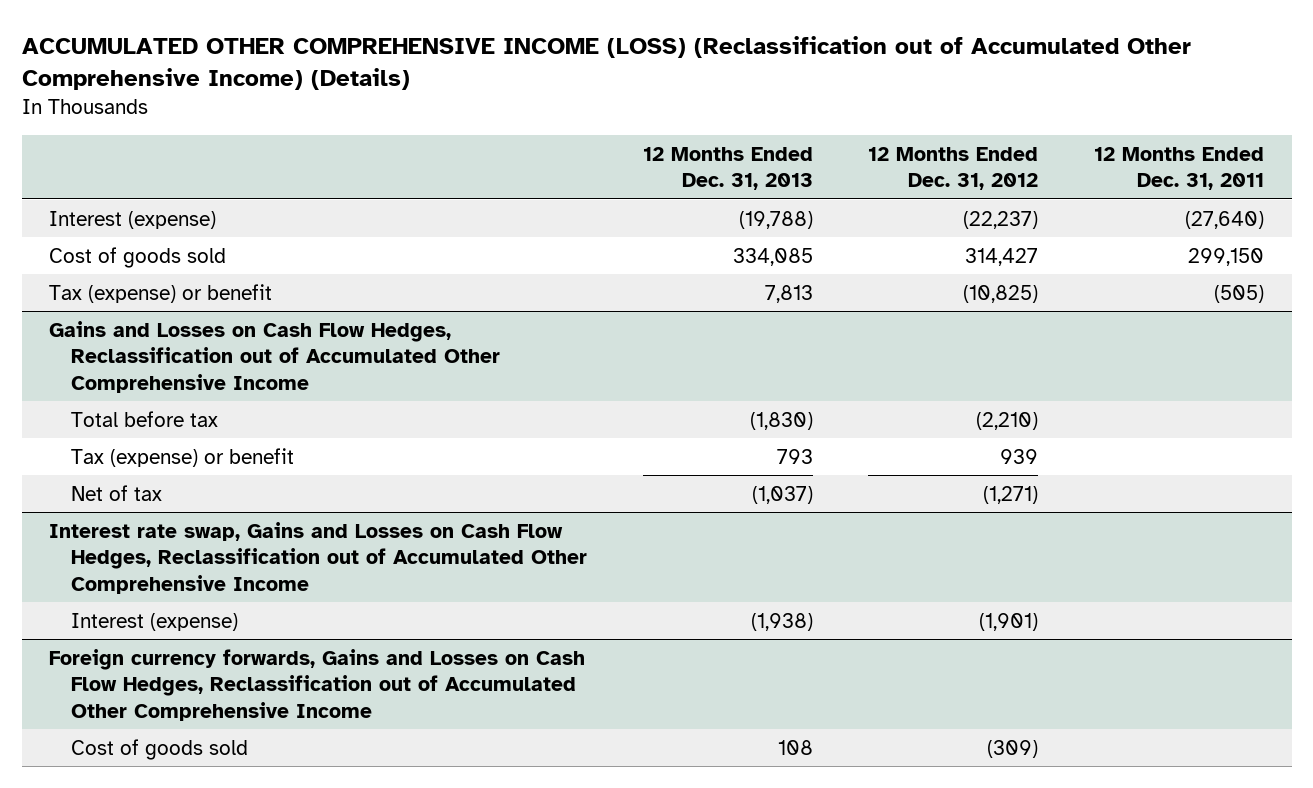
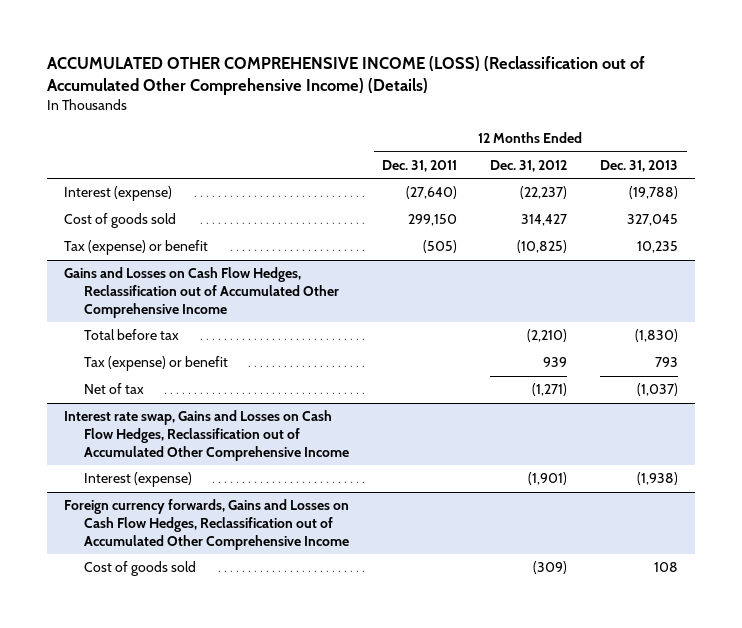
[732,247,813,266] 334,085 -> [627,214,679,227] 327,045
[764,284,813,303] 7,813 -> [637,241,679,254] 10,235

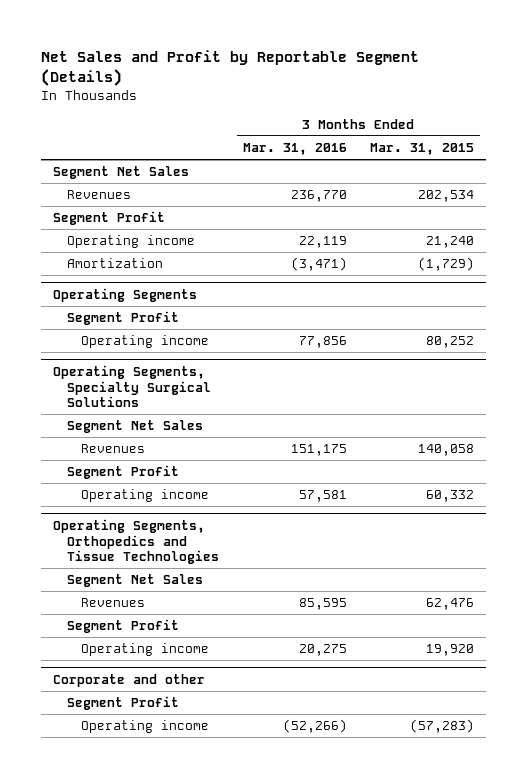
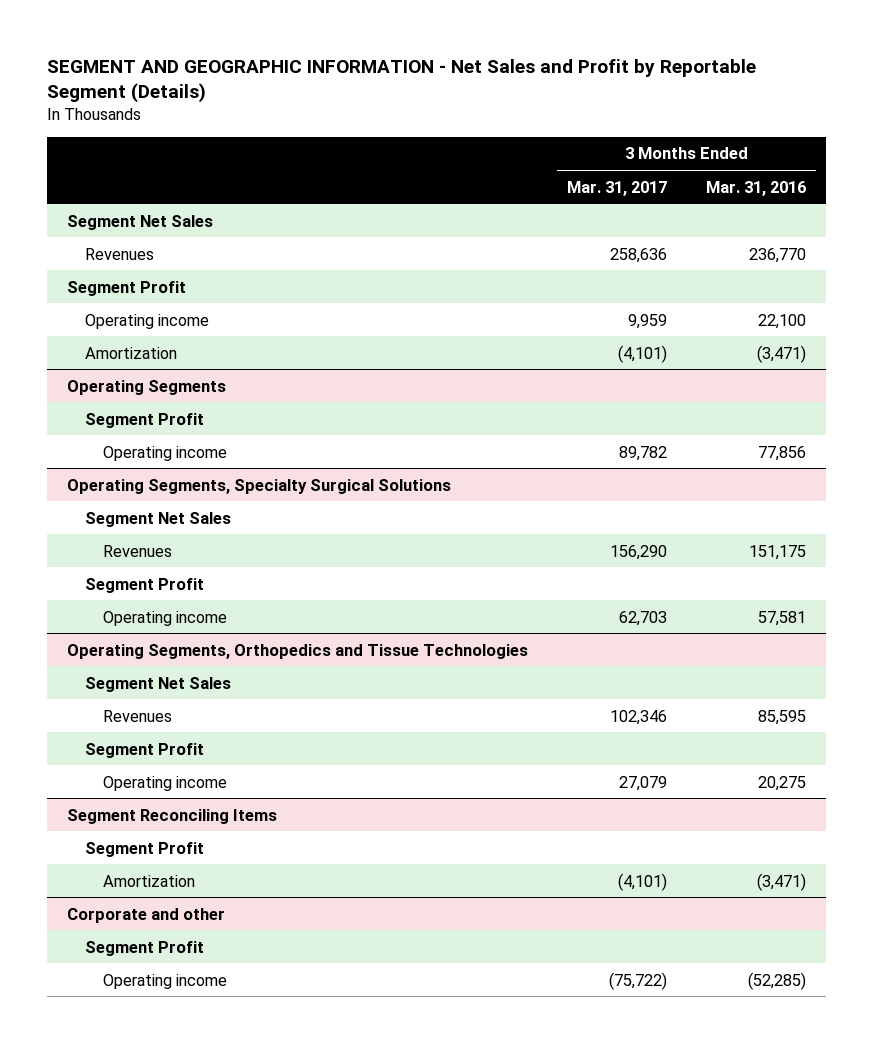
[41,49,420,86] Net Sales and Profit by Reportable Segment (Details) -> [46,58,756,104] SEGMENT AND GEOGRAPHIC INFORMATION - Net Sales and Profit by Reportable Segment (Details)
[370,143,475,156] Mar. 31, 2015 -> none
none -> [567,180,668,196] Mar. 31, 2017
[298,236,347,249] 22,119 -> [758,313,807,329] 22,100
none -> [66,808,277,824] Segment Reconciling Items
none -> [84,841,204,857] Segment Profit
none -> [103,874,196,887] Amortization
[282,719,347,734] (52,266) -> [748,971,807,990] (52,285)

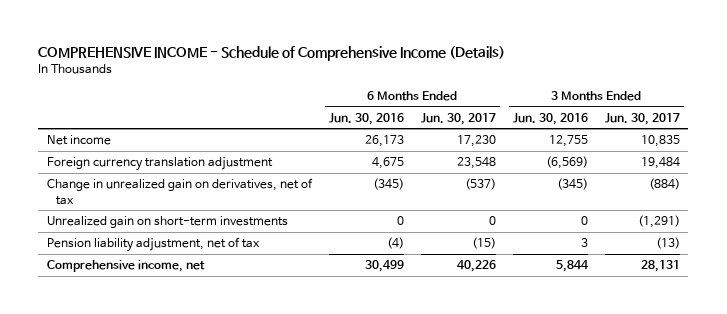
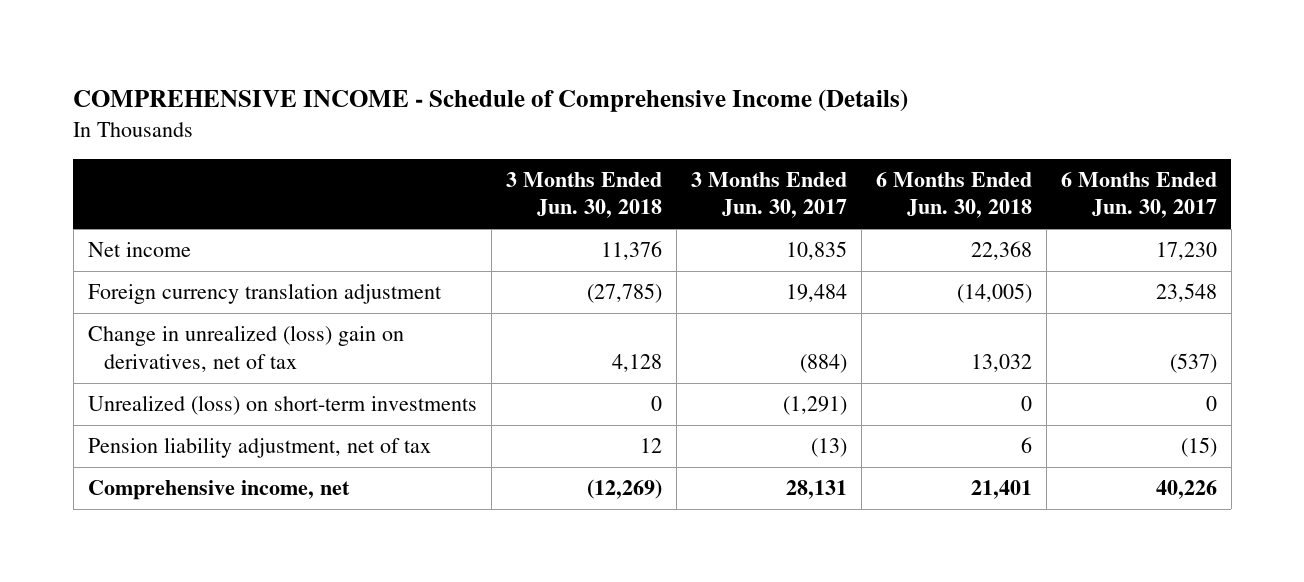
[328,112,404,125] Jun. 30, 2016 -> none
[512,112,588,125] Jun. 30, 2016 -> none
none -> [505,171,662,219] 3 Months Ended Jun. 30, 2018
none -> [875,171,1032,219] 6 Months Ended Jun. 30, 2018
[46,178,313,205] Change in unrealized gain on derivatives, net of tax -> [87,325,404,372] Change in unrealized (loss) gain on derivatives, net of tax
[46,216,288,229] Unrealized gain on short-term investments -> [87,395,477,416] Unrealized (loss) on short-term investments

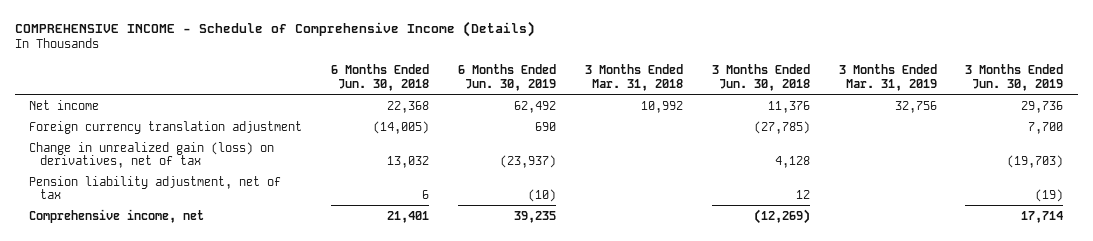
[690,171,847,219] 3 Months Ended Jun. 30, 2017 -> none
[1060,171,1217,219] 6 Months Ended Jun. 30, 2017 -> none
none -> [458,64,557,91] 6 Months Ended Jun. 30, 2019
none -> [584,64,683,91] 3 Months Ended Mar. 31, 2018
none -> [838,64,937,91] 3 Months Ended Mar. 31, 2019
none -> [965,64,1064,91] 3 Months Ended Jun. 30, 2019
[87,395,477,416] Unrealized (loss) on short-term investments -> none
[87,325,404,372] Change in unrealized (loss) gain on derivatives, net of tax -> [29,141,275,168] Change in unrealized gain (loss) on derivatives, net of tax

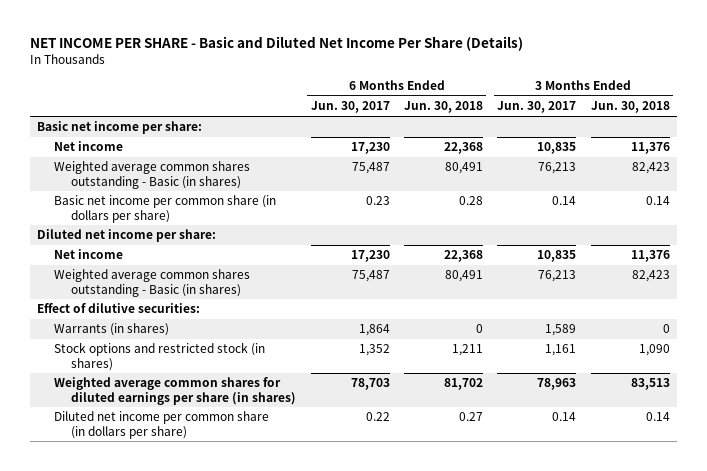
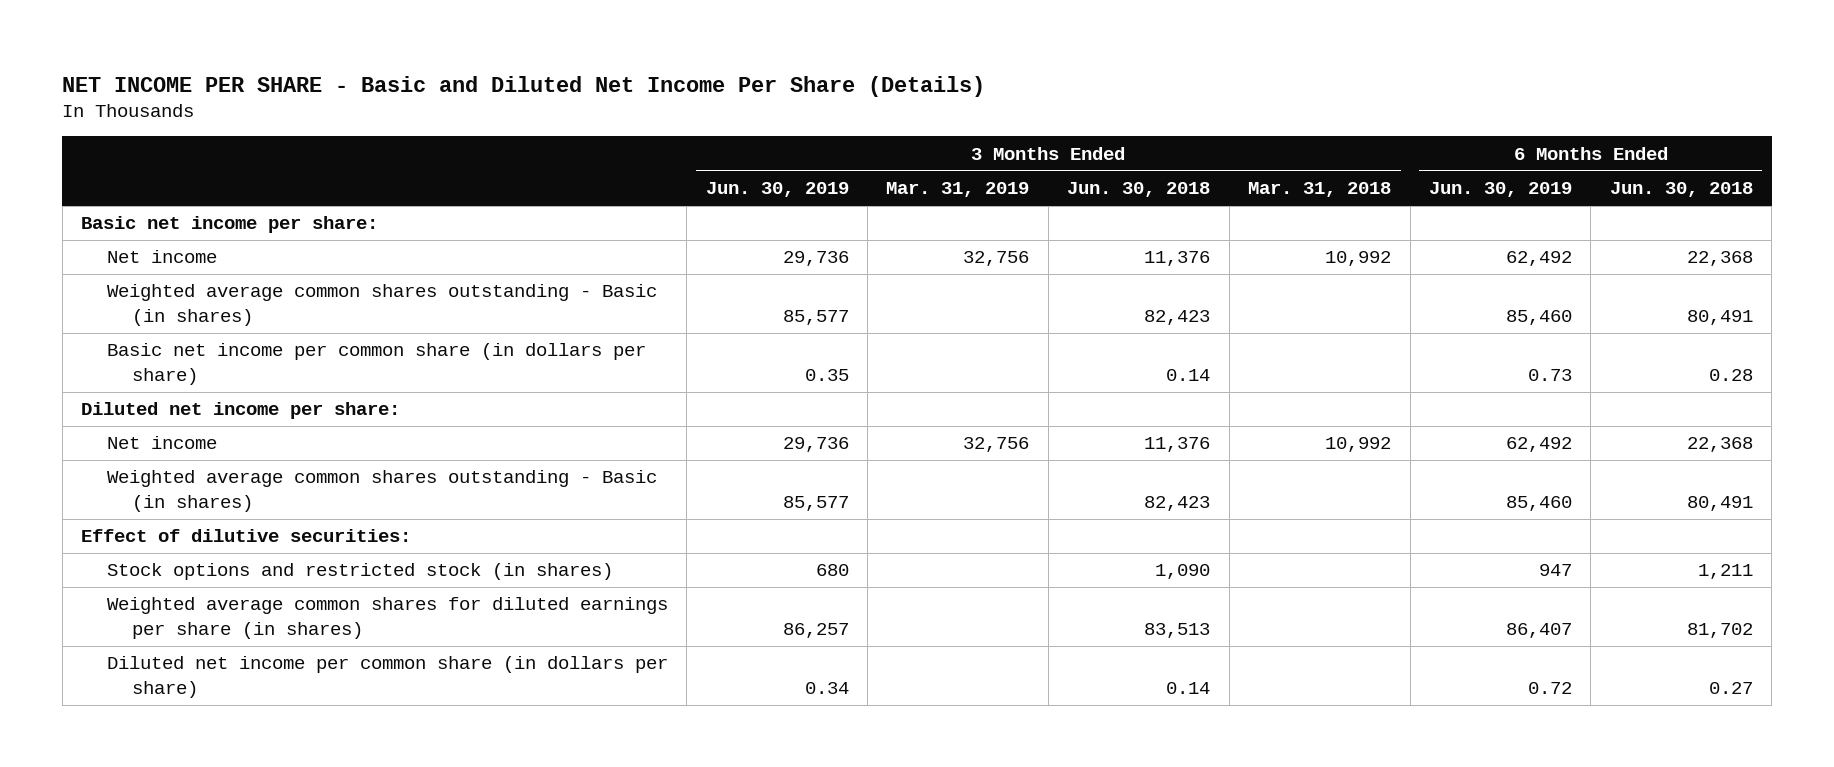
[310,101,390,114] Jun. 30, 2017 -> none
[497,101,577,114] Jun. 30, 2017 -> none
none -> [705,182,849,198] Jun. 30, 2019
none -> [886,182,1030,198] Mar. 31, 2019
none -> [1248,182,1392,198] Mar. 31, 2018
none -> [1428,182,1572,198] Jun. 30, 2019
[54,323,170,337] Warrants (in shares) -> none

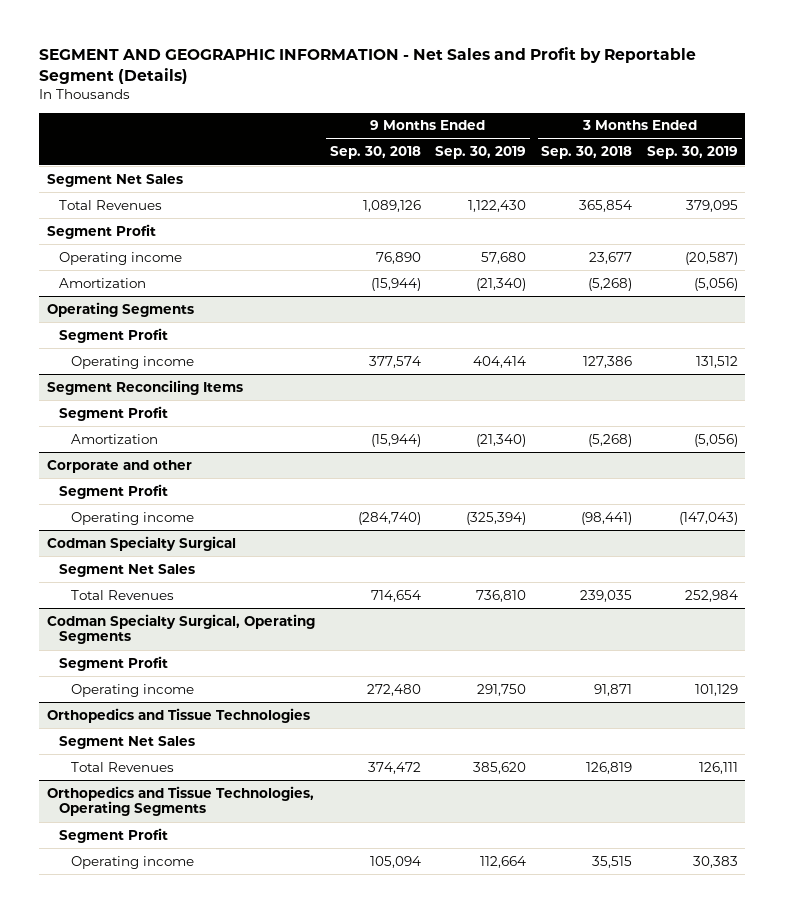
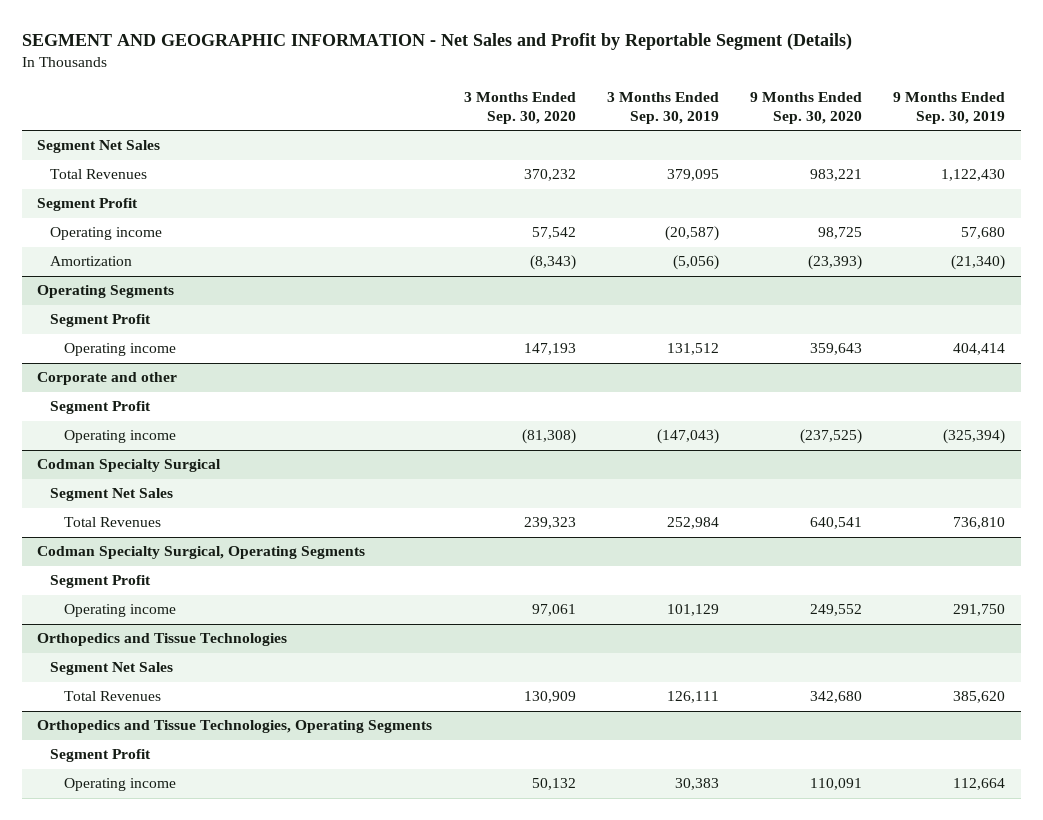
[329,146,421,160] Sep. 30, 2018 -> none
[541,146,633,160] Sep. 30, 2018 -> none
none -> [463,91,576,125] 3 Months Ended Sep. 30, 2020
none -> [750,91,863,125] 9 Months Ended Sep. 30, 2020
[46,379,243,395] Segment Reconciling Items -> none
[59,405,169,421] Segment Profit -> none
[71,433,159,444] Amortization -> none

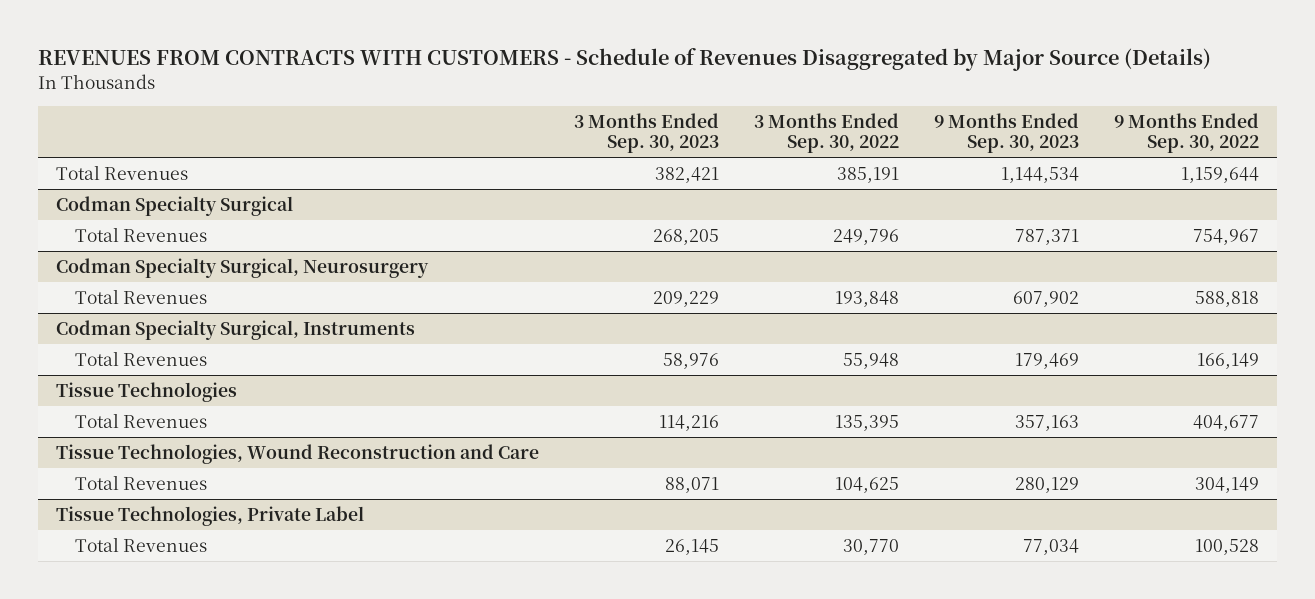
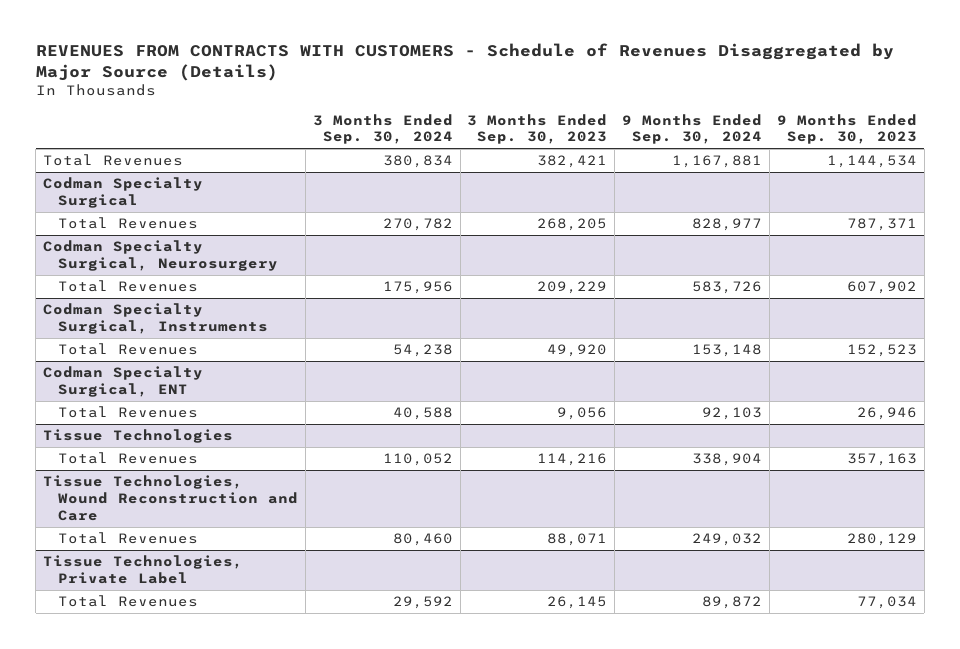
[754,113,900,153] 3 Months Ended Sep. 30, 2022 -> none
[1114,113,1260,153] 9 Months Ended Sep. 30, 2022 -> none
none -> [312,113,453,145] 3 Months Ended Sep. 30, 2024
none -> [622,113,763,145] 9 Months Ended Sep. 30, 2024
[663,352,720,369] 58,976 -> [547,344,608,358] 49,920
[1015,352,1080,369] 179,469 -> [846,344,917,358] 152,523
none -> [42,366,203,398] Codman Specialty Surgical, ENT
none -> [57,406,198,419] Total Revenues

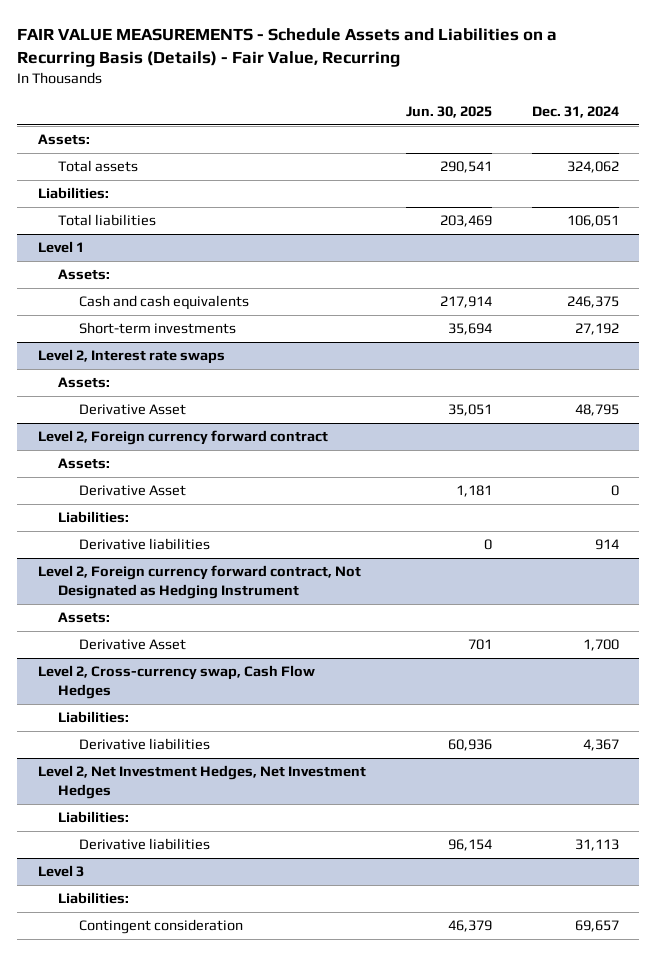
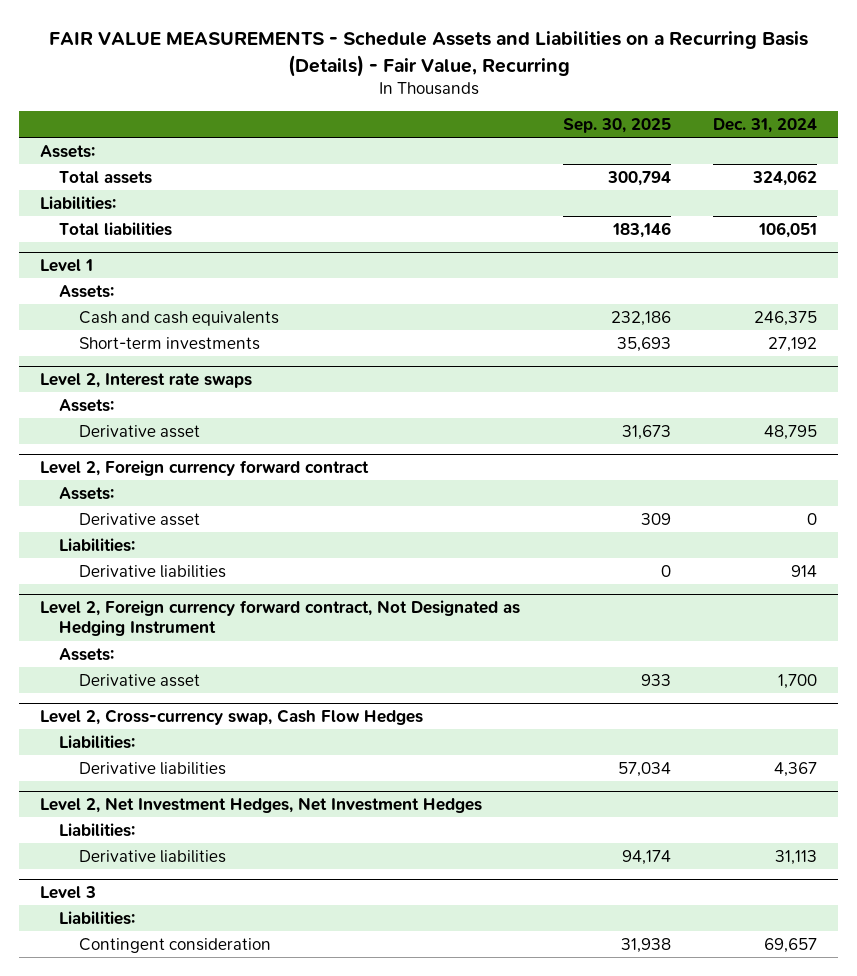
[405,106,492,119] Jun. 30, 2025 -> none
none -> [562,118,671,134] Sep. 30, 2025
[78,404,186,416] Derivative Asset -> [78,424,200,438] Derivative asset
[78,485,186,497] Derivative Asset -> [78,512,200,526] Derivative asset
[78,639,186,651] Derivative Asset -> [78,673,200,687] Derivative asset

